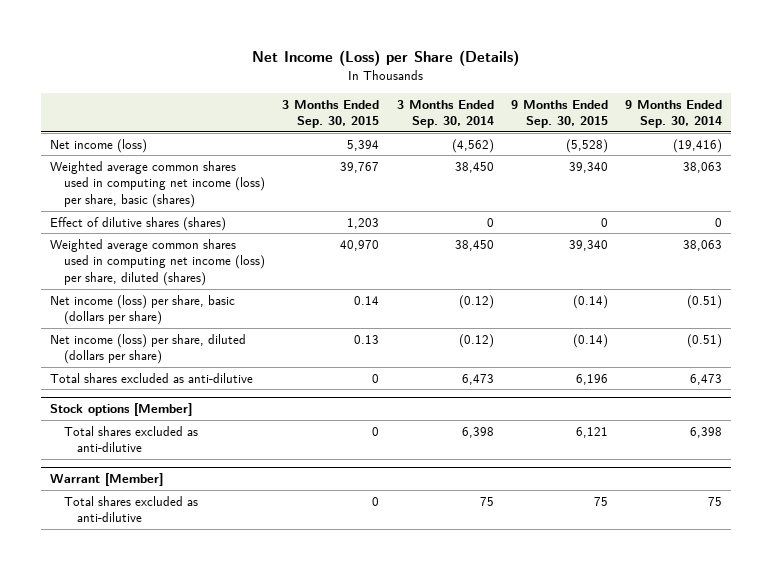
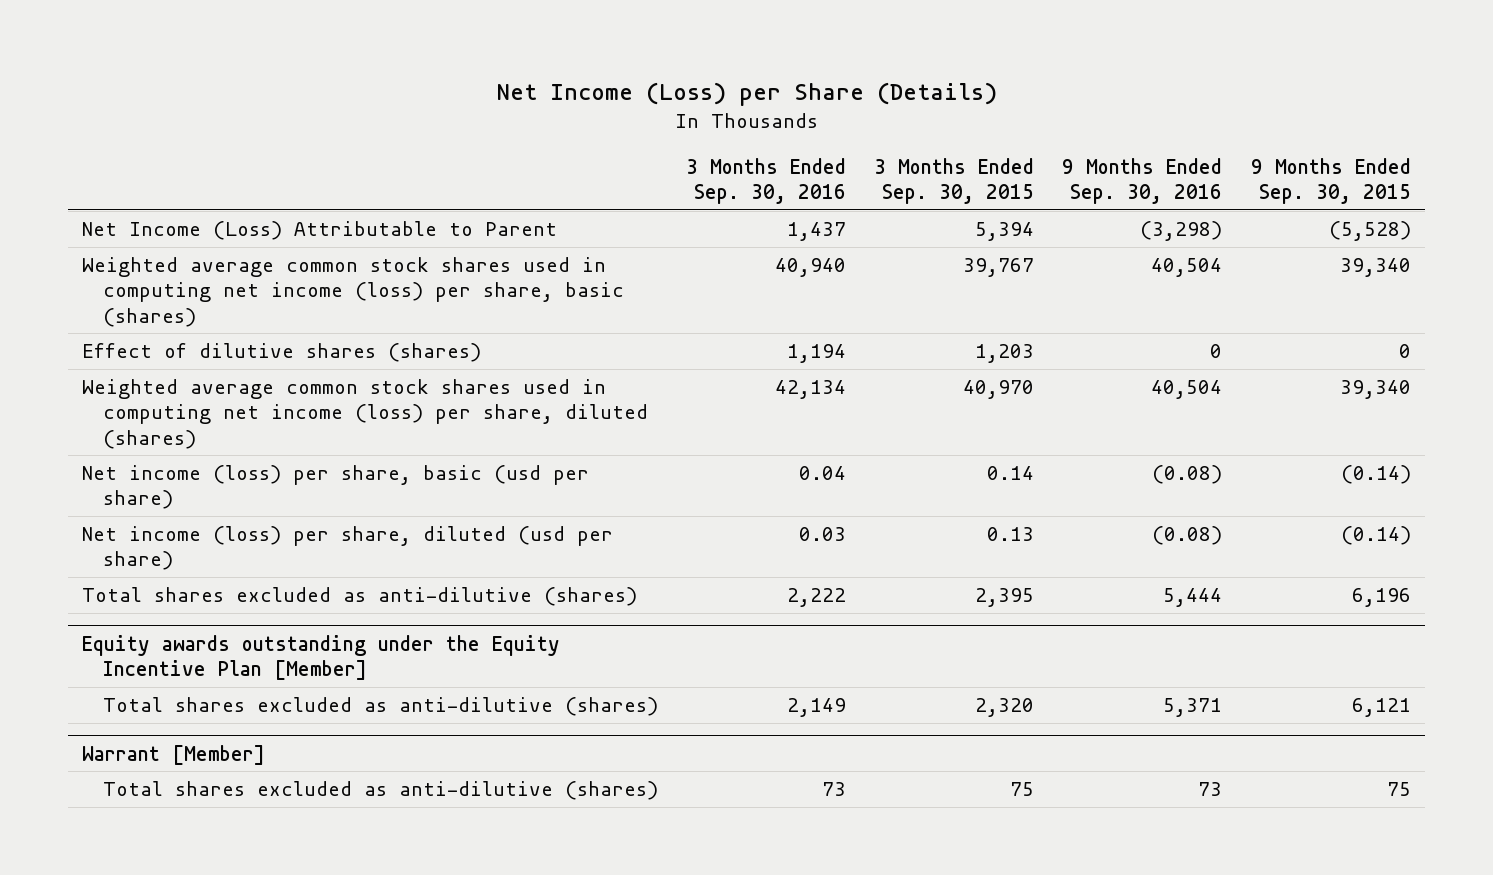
[396,99,494,129] 3 Months Ended Sep. 30, 2014 -> none
[625,99,723,129] 9 Months Ended Sep. 30, 2014 -> none
none -> [686,157,847,205] 3 Months Ended Sep. 30, 2016
none -> [1062,157,1223,205] 9 Months Ended Sep. 30, 2016
[50,138,148,153] Net income (loss) -> [82,221,558,241] Net Income (Loss) Attributable to Parent
[50,160,265,209] Weighted average common shares used in computing net income (loss) per share, basic (shares) -> [82,257,624,327] Weighted average common stock shares used in computing net income (loss) per share, basic (shares)
[50,403,193,417] Stock options [Member] -> none
[50,238,265,287] Weighted average common shares used in computing net income (loss) per share, diluted (shares) -> [82,379,648,449] Weighted average common stock shares used in computing net income (loss) per share, diluted (shares)
[50,294,236,326] Net income (loss) per share, basic (dollars per share) -> [82,465,590,510] Net income (loss) per share, basic (usd per share)
[50,333,247,365] Net income (loss) per share, diluted (dollars per share) -> [82,526,614,571] Net income (loss) per share, diluted (usd per share)
[50,372,254,383] Total shares excluded as anti-dilutive -> [82,587,638,607] Total shares excluded as anti-dilutive (shares)
[372,373,380,383] 0 -> [975,588,1035,608] 2,395
none -> [82,634,561,681] Equity awards outstanding under the Equity Incentive Plan [Member]
[63,425,198,453] Total shares excluded as anti-dilutive -> [102,697,658,717] Total shares excluded as anti-dilutive (shares)
[372,426,380,436] 0 -> [975,698,1035,718] 2,320
[63,495,198,523] Total shares excluded as anti-dilutive -> [102,781,658,801] Total shares excluded as anti-dilutive (shares)
[372,496,380,506] 0 -> [1010,782,1035,797] 75

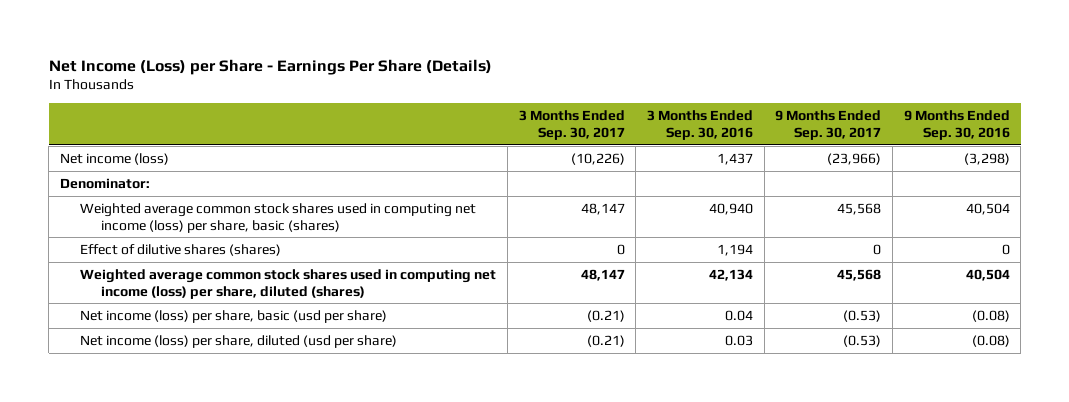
[496,82,997,107] Net Income (Loss) per Share (Details) -> [48,58,492,75] Net Income (Loss) per Share - Earnings Per Share (Details)
[874,157,1035,205] 3 Months Ended Sep. 30, 2015 -> none
[1250,157,1411,205] 9 Months Ended Sep. 30, 2015 -> none
none -> [518,110,625,140] 3 Months Ended Sep. 30, 2017
none -> [775,110,882,140] 9 Months Ended Sep. 30, 2017
[82,221,558,241] Net Income (Loss) Attributable to Parent -> [59,152,169,165] Net income (loss)
none -> [59,177,150,189] Denominator:
[82,587,638,607] Total shares excluded as anti-dilutive (shares) -> none
[82,634,561,681] Equity awards outstanding under the Equity Incentive Plan [Member] -> none
[102,697,658,717] Total shares excluded as anti-dilutive (shares) -> none
[82,744,266,765] Warrant [Member] -> none
[102,781,658,801] Total shares excluded as anti-dilutive (shares) -> none

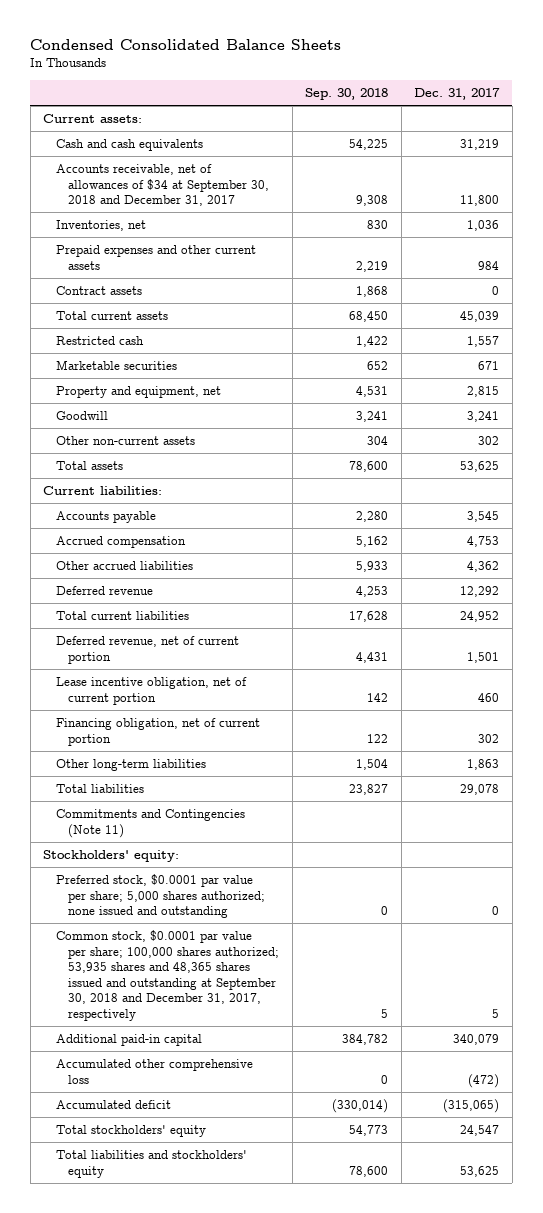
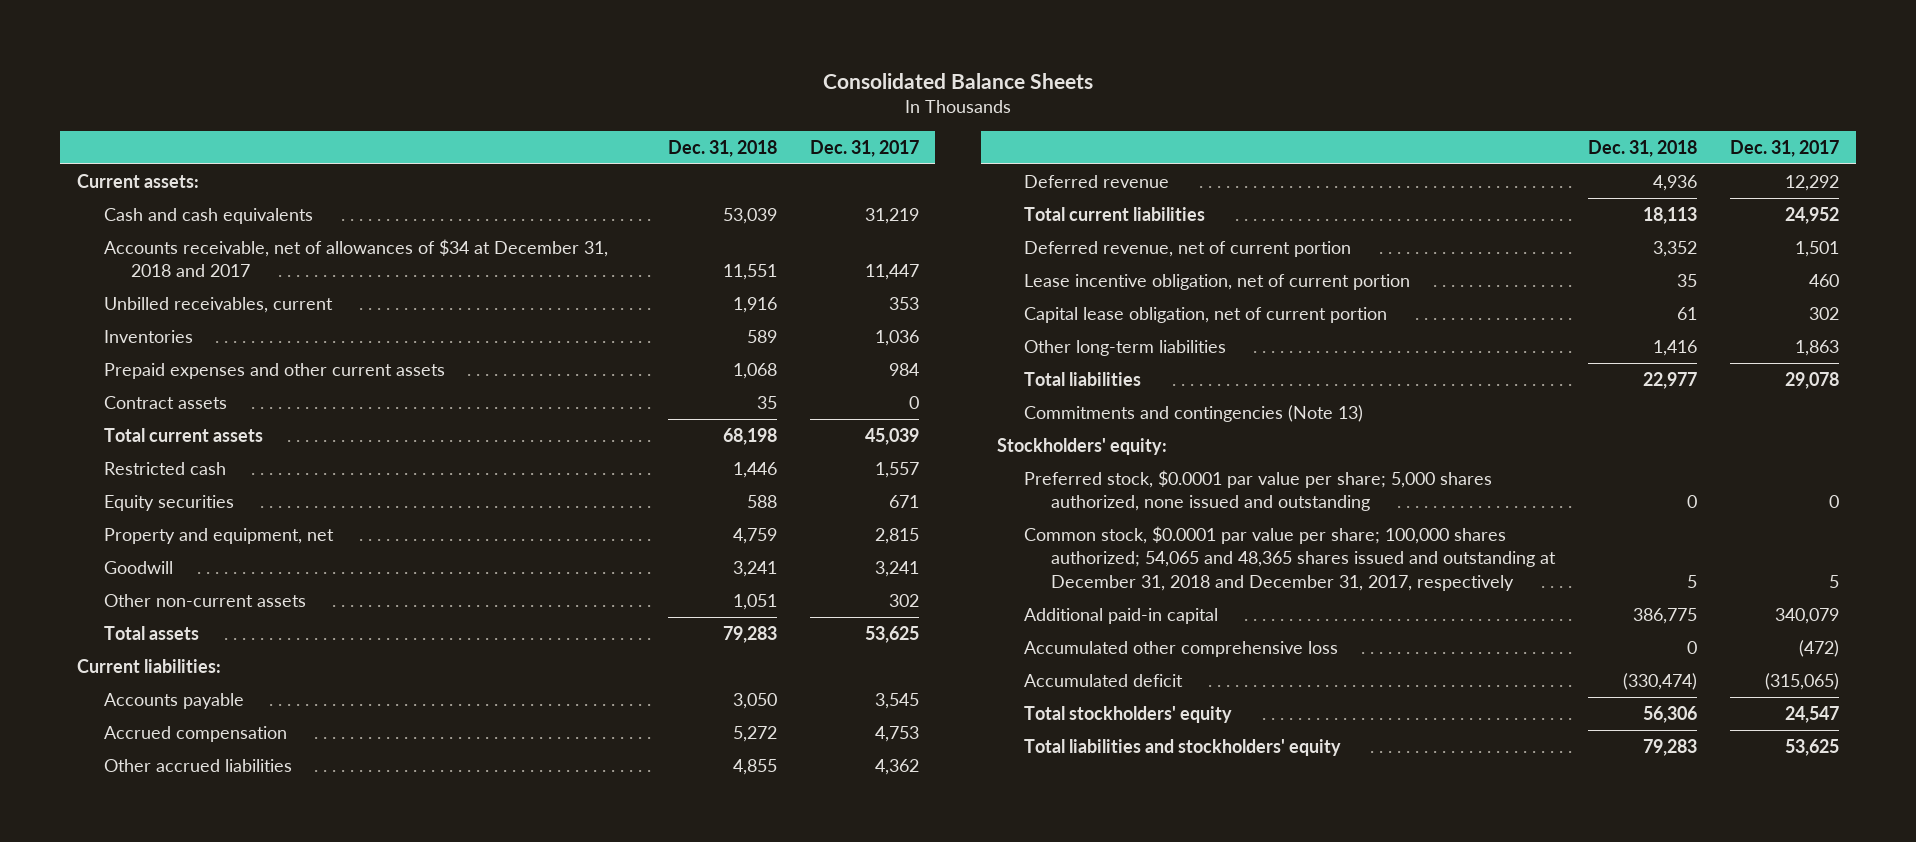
[30,39,342,51] Condensed Consolidated Balance Sheets -> [823,72,1094,89] Consolidated Balance Sheets
[305,87,389,100] Sep. 30, 2018 -> none
none -> [667,140,777,158] Dec. 31, 2018
[55,164,270,207] Accounts receivable, net of allowances of $34 at September 30, 2018 and December 31, 2017 -> [103,238,608,278] Accounts receivable, net of allowances of $34 at December 31, 2018 and 2017
[460,195,500,207] 11,800 -> [864,264,919,281] 11,447
none -> [103,296,333,313] Unbilled receivables, current
[55,220,146,232] Inventories, net -> [103,329,193,343] Inventories
[55,360,177,371] Marketable securities -> [103,494,234,511] Equity securities
[55,718,260,746] Financing obligation, net of current portion -> [1024,306,1388,323] Capital lease obligation, net of current portion
[55,809,245,838] Commitments and Contingencies (Note 11) -> [1024,404,1364,422] Commitments and contingencies (Note 13)
[55,874,266,919] Preferred stock, $0.0001 par value per share; 5,000 shares authorized; none issued and outstanding -> [1024,469,1493,512] Preferred stock, $0.0001 par value per share; 5,000 shares authorized, none issued and outstanding
[55,930,280,1021] Common stock, $0.0001 par value per share; 100,000 shares authorized; 53,935 shares and 48,365 shares issued and outstanding at September 30, 2018 and December 31, 2017, respectively -> [1024,525,1557,591] Common stock, $0.0001 par value per share; 100,000 shares authorized; 54,065 and 48,365 shares issued and outstanding at December 31, 2018 and December 31, 2017, respectively

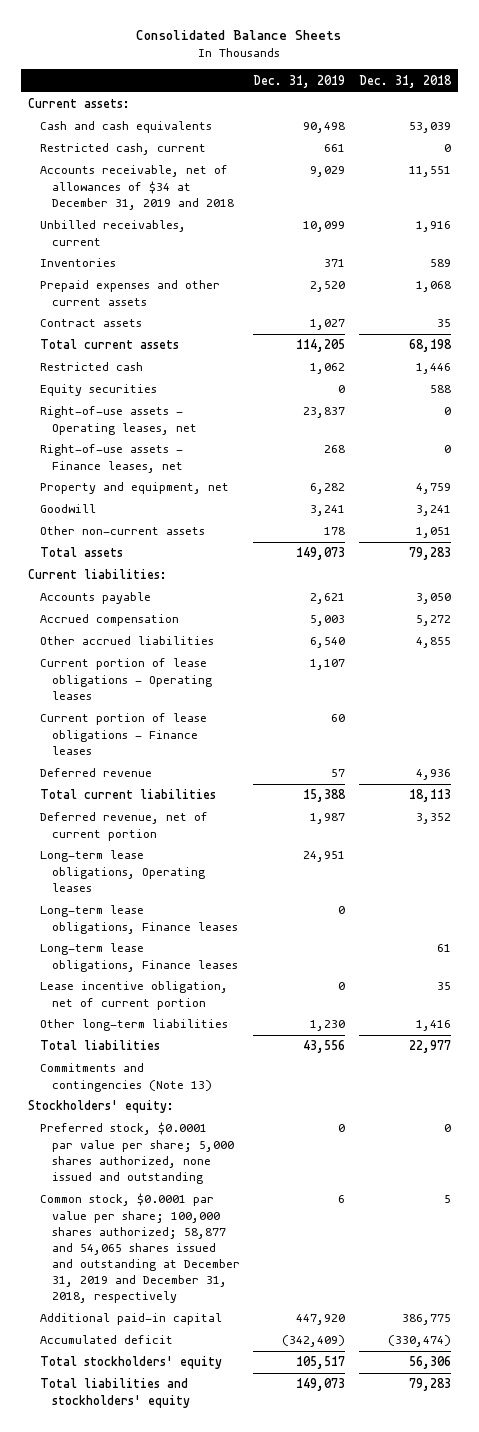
[809,140,919,158] Dec. 31, 2017 -> none
none -> [253,74,346,88] Dec. 31, 2019
none -> [39,143,206,156] Restricted cash, current
[103,238,608,278] Accounts receivable, net of allowances of $34 at December 31, 2018 and 2017 -> [39,165,234,210] Accounts receivable, net of allowances of $34 at December 31, 2019 and 2018
none -> [39,406,197,435] Right-of-use assets - Operating leases, net
none -> [39,444,183,473] Right-of-use assets - Finance leases, net
none -> [39,658,212,700] Current portion of lease obligations - Operating leases
none -> [39,713,207,755] Current portion of lease obligations - Finance leases
none -> [39,850,205,892] Long-term lease obligations, Operating leases
none -> [39,905,238,934] Long-term lease obligations, Finance leases
none -> [39,943,238,972] Long-term lease obligations, Finance leases
[1024,306,1388,323] Capital lease obligation, net of current portion -> none
[1024,525,1557,591] Common stock, $0.0001 par value per share; 100,000 shares authorized; 54,065 and 48,365 shares issued and outstanding at December 31, 2018 and December 31, 2017, respectively -> [39,1193,240,1303] Common stock, $0.0001 par value per share; 100,000 shares authorized; 58,877 and 54,065 shares issued and outstanding at December 31, 2019 and December 31, 2018, respectively
[1024,640,1339,657] Accumulated other comprehensive loss -> none

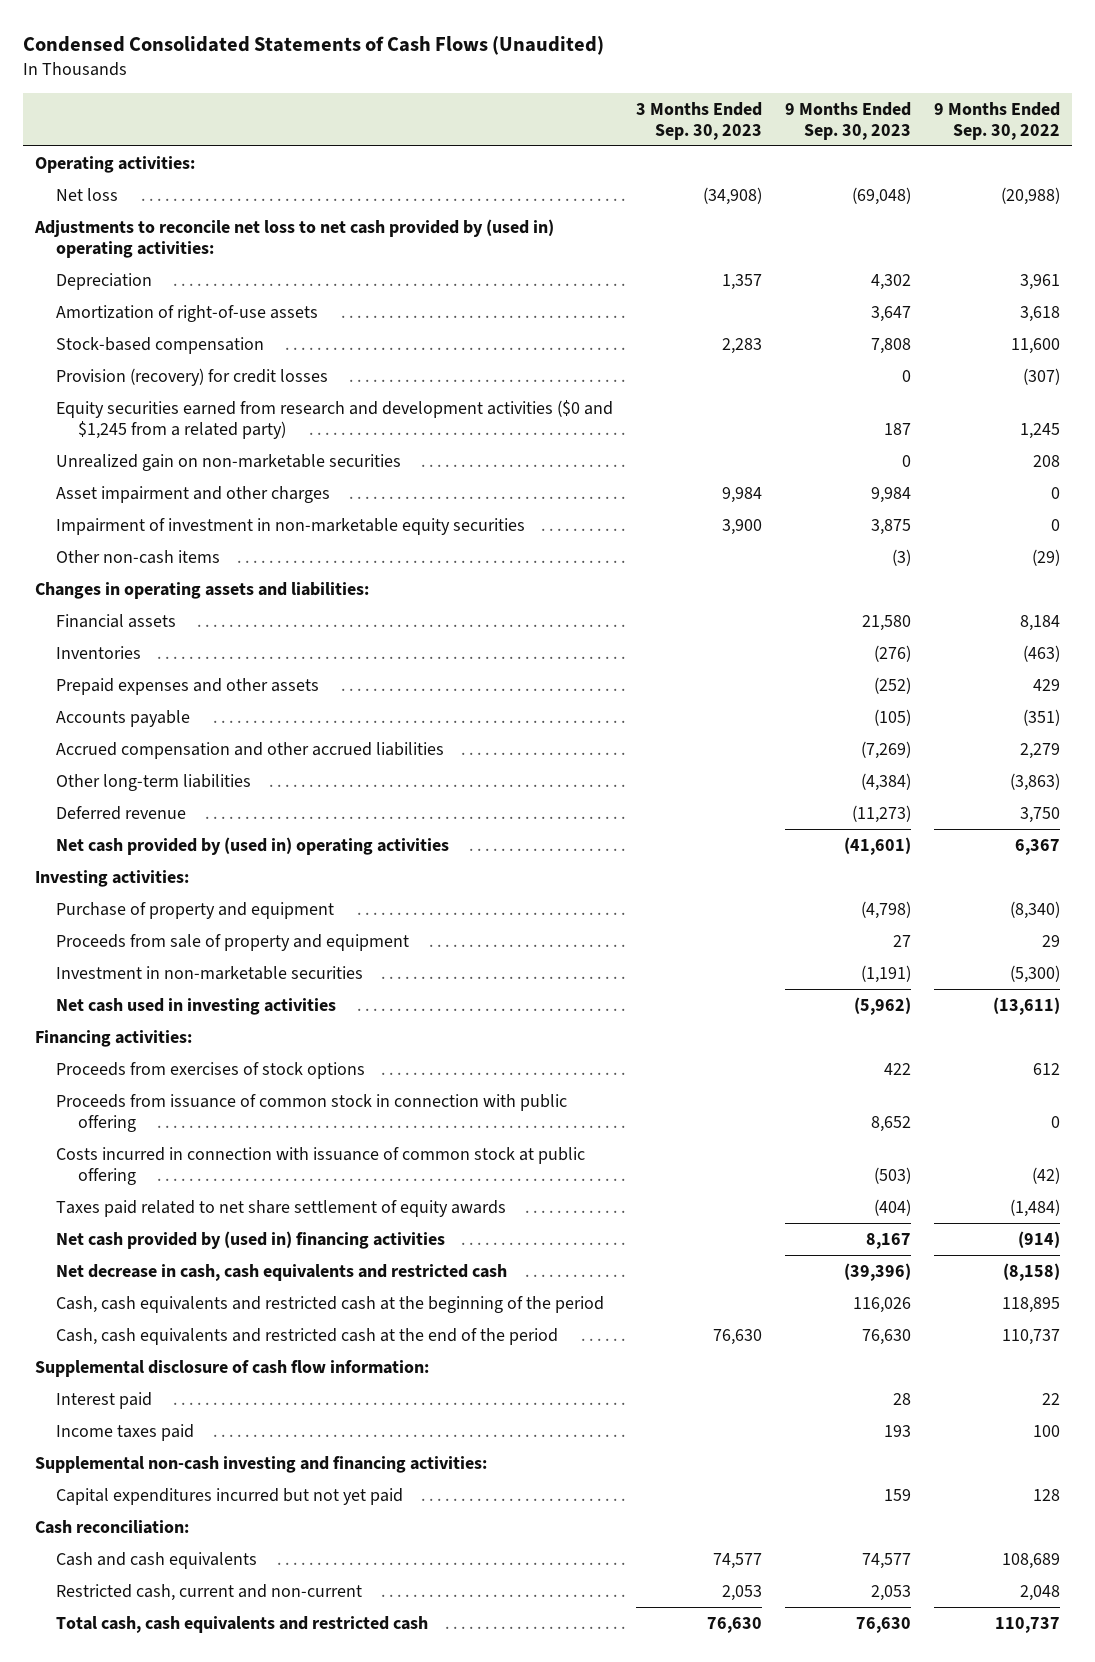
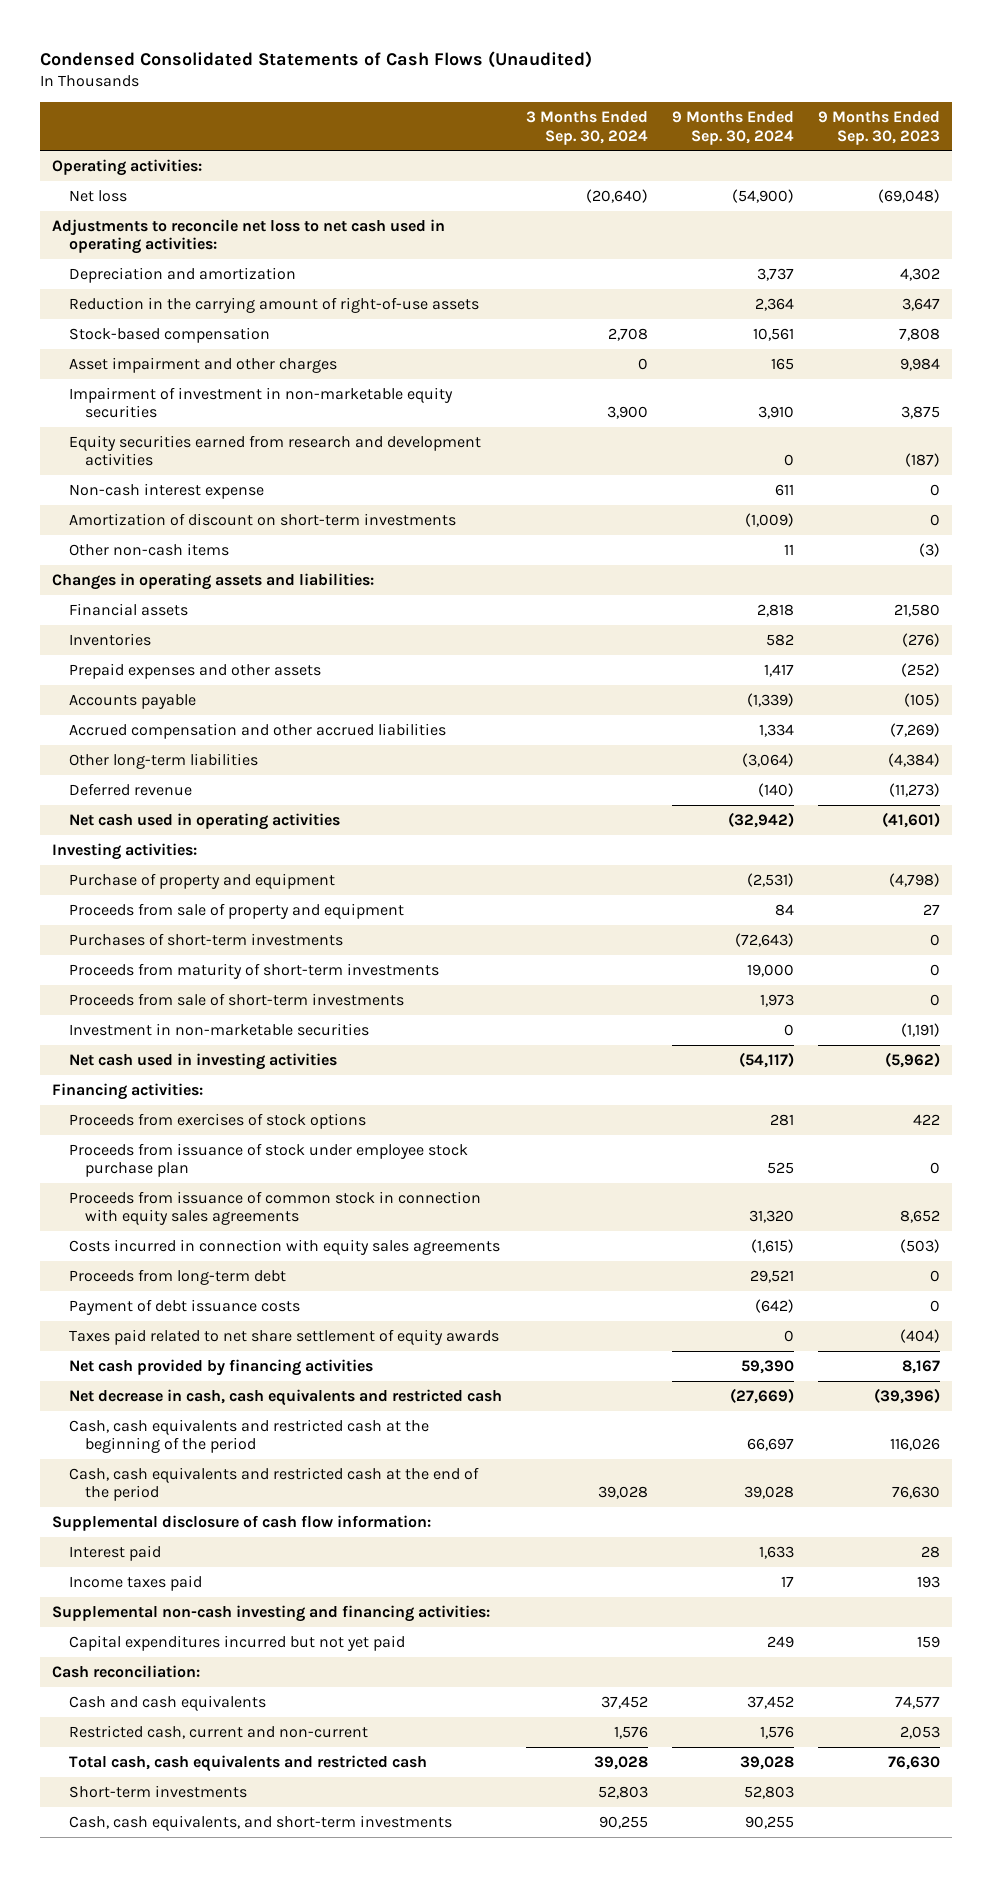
[636,102,763,140] 3 Months Ended Sep. 30, 2023 -> none
[934,102,1061,140] 9 Months Ended Sep. 30, 2022 -> none
none -> [525,110,648,145] 3 Months Ended Sep. 30, 2024
none -> [671,110,794,145] 9 Months Ended Sep. 30, 2024
[33,218,554,258] Adjustments to reconcile net loss to net cash provided by (used in) operating activities: -> [52,218,446,255] Adjustments to reconcile net loss to net cash used in operating activities:
[56,272,153,290] Depreciation -> [68,266,296,283] Depreciation and amortization
[56,304,319,322] Amortization of right-of-use assets -> [68,296,479,313] Reduction in the carrying amount of right-of-use assets
[56,367,329,386] Provision (recovery) for credit losses -> none
[56,399,614,439] Equity securities earned from research and development activities ($0 and $1,245 from a related party) -> none
[56,453,402,471] Unrealized gain on non-marketable securities -> none
none -> [68,434,481,467] Equity securities earned from research and development activities
none -> [68,482,264,499] Non-cash interest expense
none -> [68,512,456,526] Amortization of discount on short-term investments
[56,836,450,855] Net cash provided by (used in) operating activities -> [68,812,340,830] Net cash used in operating activities
none -> [68,932,343,946] Purchases of short-term investments
none -> [68,962,439,979] Proceeds from maturity of short-term investments
none -> [68,992,404,1006] Proceeds from sale of short-term investments
[56,1146,586,1185] Costs incurred in connection with issuance of common stock at public offering -> none
none -> [68,1142,468,1178] Proceeds from issuance of stock under employee stock purchase plan
[56,1093,568,1132] Proceeds from issuance of common stock in connection with public offering -> [68,1190,481,1226] Proceeds from issuance of common stock in connection with equity sales agreements
none -> [68,1238,500,1255] Costs incurred in connection with equity sales agreements
none -> [68,1268,286,1285] Proceeds from long-term debt
none -> [68,1298,300,1315] Payment of debt issuance costs
[56,1230,446,1249] Net cash provided by (used in) financing activities -> [68,1358,373,1376] Net cash provided by financing activities
none -> [68,1784,247,1798] Short-term investments
none -> [68,1814,452,1831] Cash, cash equivalents, and short-term investments

